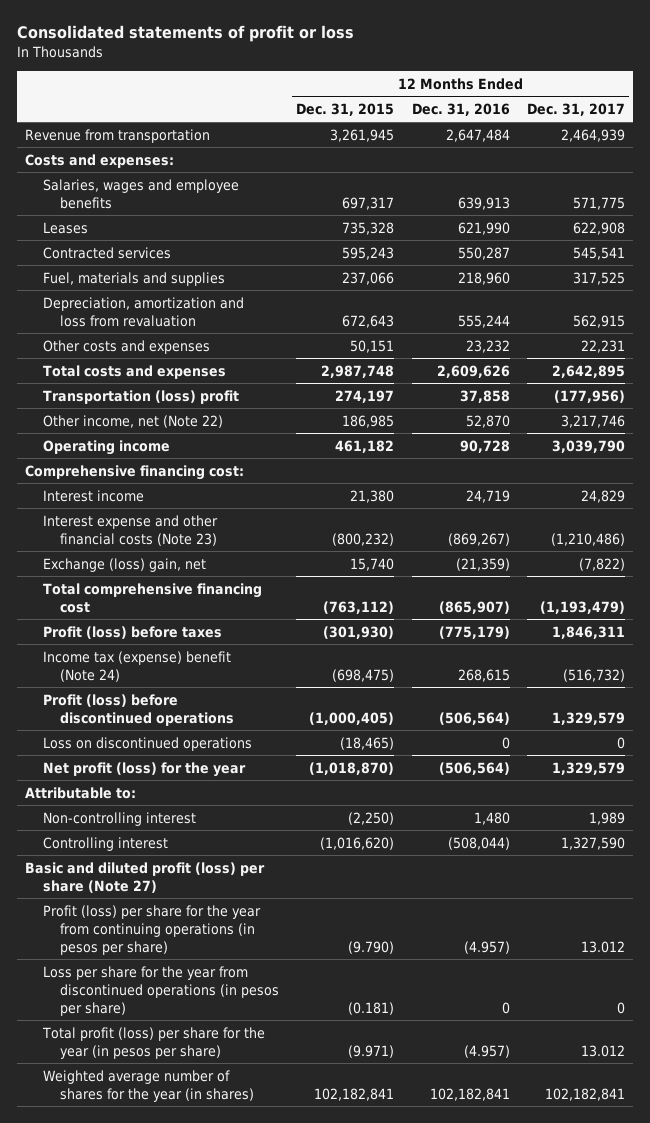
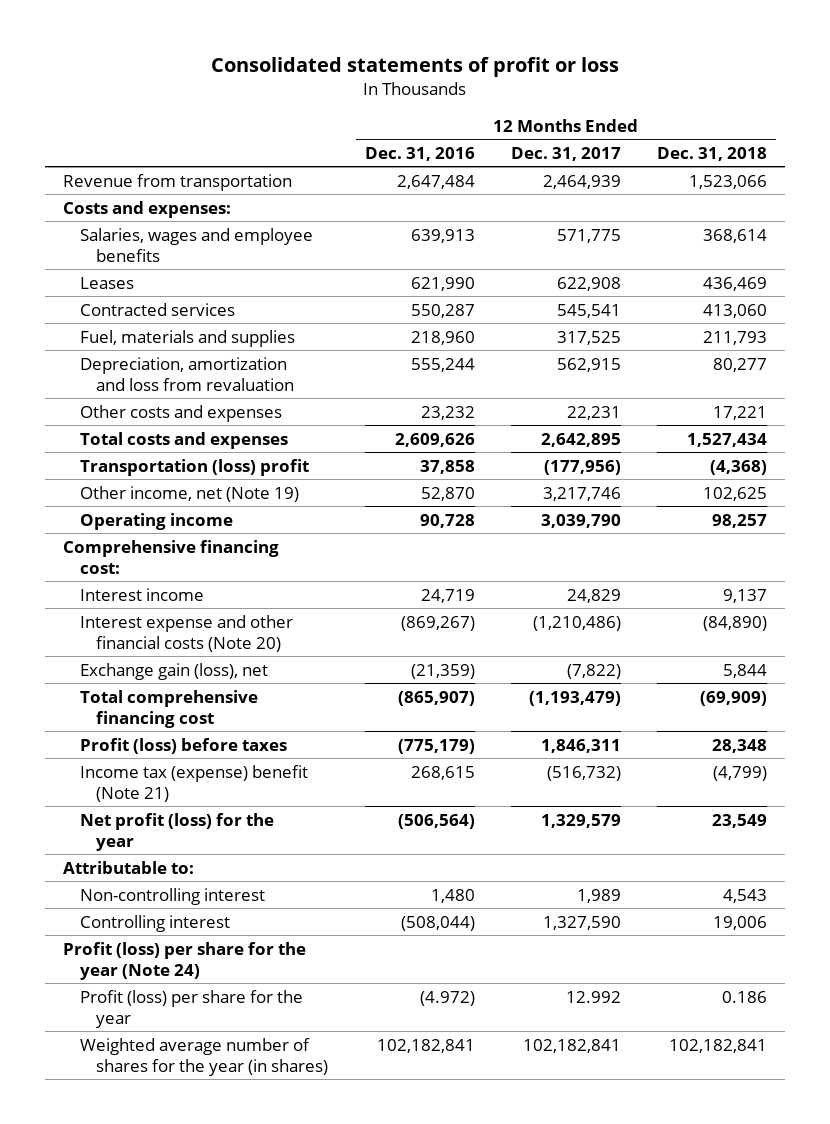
[296,102,395,116] Dec. 31, 2015 -> none
none -> [657,146,768,161] Dec. 31, 2018
[42,414,223,428] Other income, net (Note 22) -> [79,485,299,502] Other income, net (Note 19)
[42,514,218,546] Interest expense and other financial costs (Note 23) -> [79,614,293,652] Interest expense and other financial costs (Note 20)
[42,557,206,572] Exchange (loss) gain, net -> [79,662,268,680] Exchange gain (loss), net
[42,693,235,726] Profit (loss) before discontinued operations -> none
[42,736,252,751] Loss on discontinued operations -> none
[42,650,231,682] Income tax (expense) benefit (Note 24) -> [79,764,308,802] Income tax (expense) benefit (Note 21)
[42,904,261,955] Profit (loss) per share for the year from continuing operations (in pesos per share) -> none
[42,965,280,1016] Loss per share for the year from discontinued operations (in pesos per share) -> none
[25,861,266,893] Basic and diluted profit (loss) per share (Note 27) -> [63,941,307,980] Profit (loss) per share for the year (Note 24)
[41,1026,265,1059] Total profit (loss) per share for the year (in pesos per share) -> [79,989,303,1028] Profit (loss) per share for the year
[463,1044,510,1058] (4.957) -> [419,990,475,1006] (4.972)
[580,1044,625,1057] 13.012 -> [565,990,621,1003] 12.992

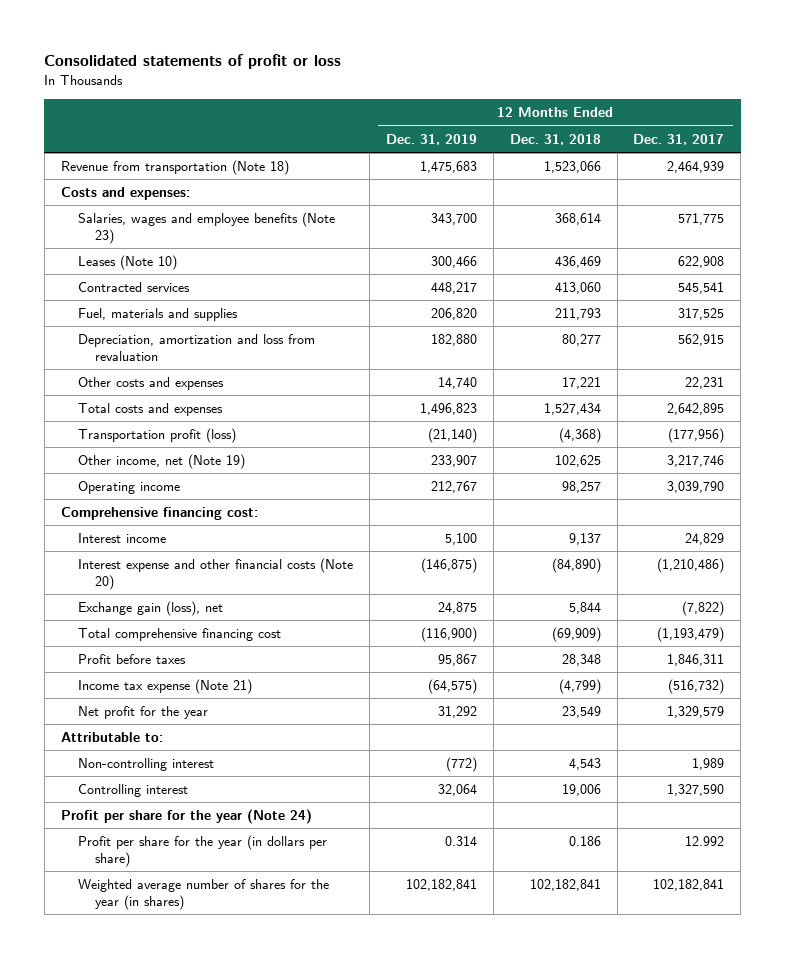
[364,146,475,161] Dec. 31, 2016 -> none
none -> [385,133,477,145] Dec. 31, 2019
[63,173,293,191] Revenue from transportation -> [60,160,289,176] Revenue from transportation (Note 18)
[79,227,313,262] Salaries, wages and employee benefits -> [77,212,335,244] Salaries, wages and employee benefits (Note 23)
[79,276,134,289] Leases -> [77,255,177,271] Leases (Note 10)
[79,458,309,476] Transportation (loss) profit -> [77,428,236,444] Transportation profit (loss)
[79,737,287,754] Profit (loss) before taxes -> [77,654,186,665] Profit before taxes
[79,764,308,802] Income tax (expense) benefit (Note 21) -> [77,679,252,695] Income tax expense (Note 21)
[79,812,274,851] Net profit (loss) for the year -> [77,706,208,720] Net profit for the year
[63,941,307,980] Profit (loss) per share for the year (Note 24) -> [60,809,312,825] Profit per share for the year (Note 24)
[79,989,303,1028] Profit (loss) per share for the year -> [77,835,327,867] Profit per share for the year (in dollars per share)

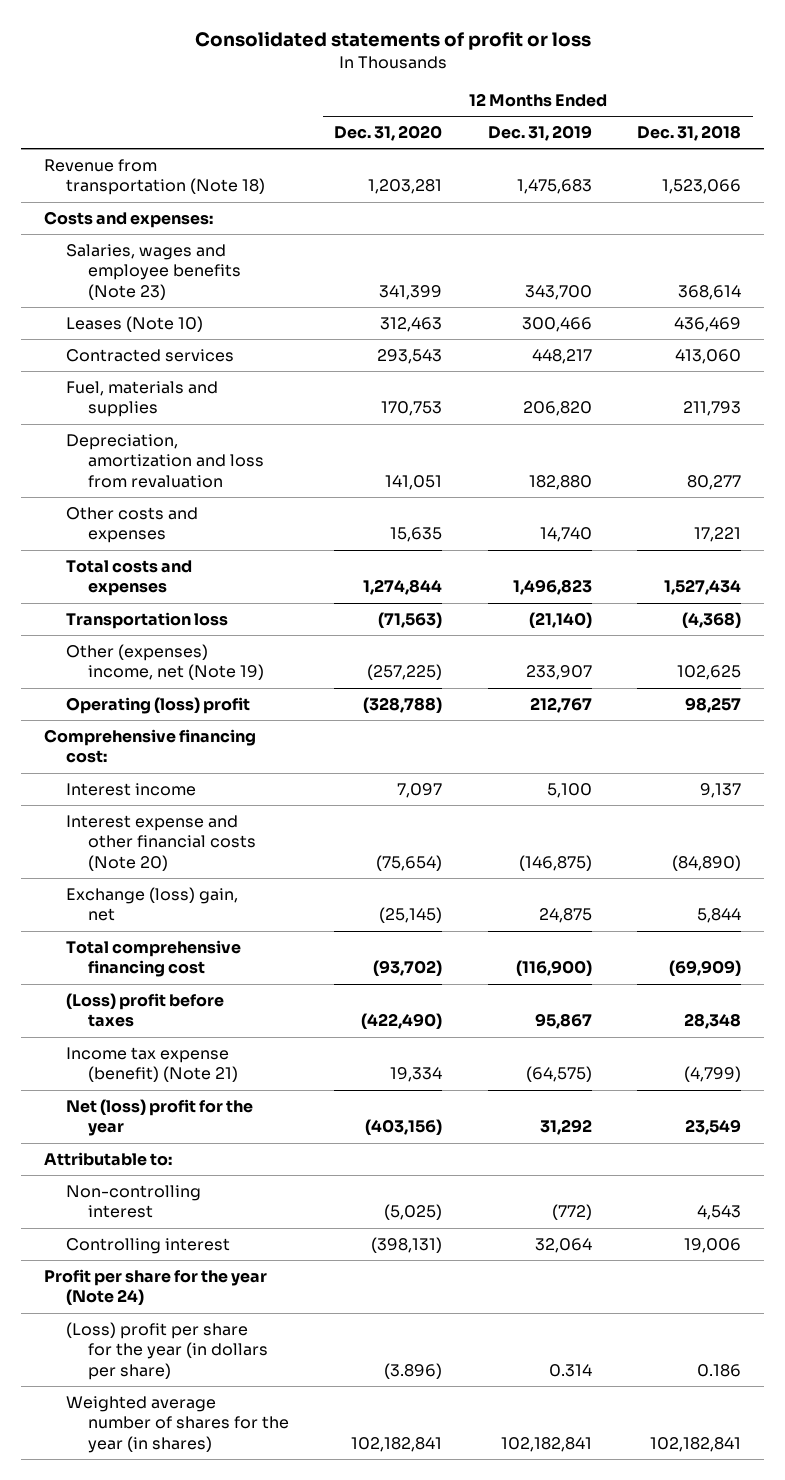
[633,133,725,145] Dec. 31, 2017 -> none
none -> [334,125,443,142] Dec. 31, 2020
[77,428,236,444] Transportation profit (loss) -> [65,611,228,629] Transportation loss
[77,454,245,470] Other income, net (Note 19) -> [65,643,264,681] Other (expenses) income, net (Note 19)
[77,481,180,495] Operating income -> [65,696,250,714] Operating (loss) profit
[77,601,223,617] Exchange gain (loss), net -> [65,886,238,922] Exchange (loss) gain, net
[77,654,186,665] Profit before taxes -> [65,992,224,1028] (Loss) profit before taxes
[77,679,252,695] Income tax expense (Note 21) -> [65,1046,238,1083] Income tax expense (benefit) (Note 21)
[77,706,208,720] Net profit for the year -> [65,1098,253,1137] Net (loss) profit for the year
[77,835,327,867] Profit per share for the year (in dollars per share) -> [65,1321,268,1380] (Loss) profit per share for the year (in dollars per share)

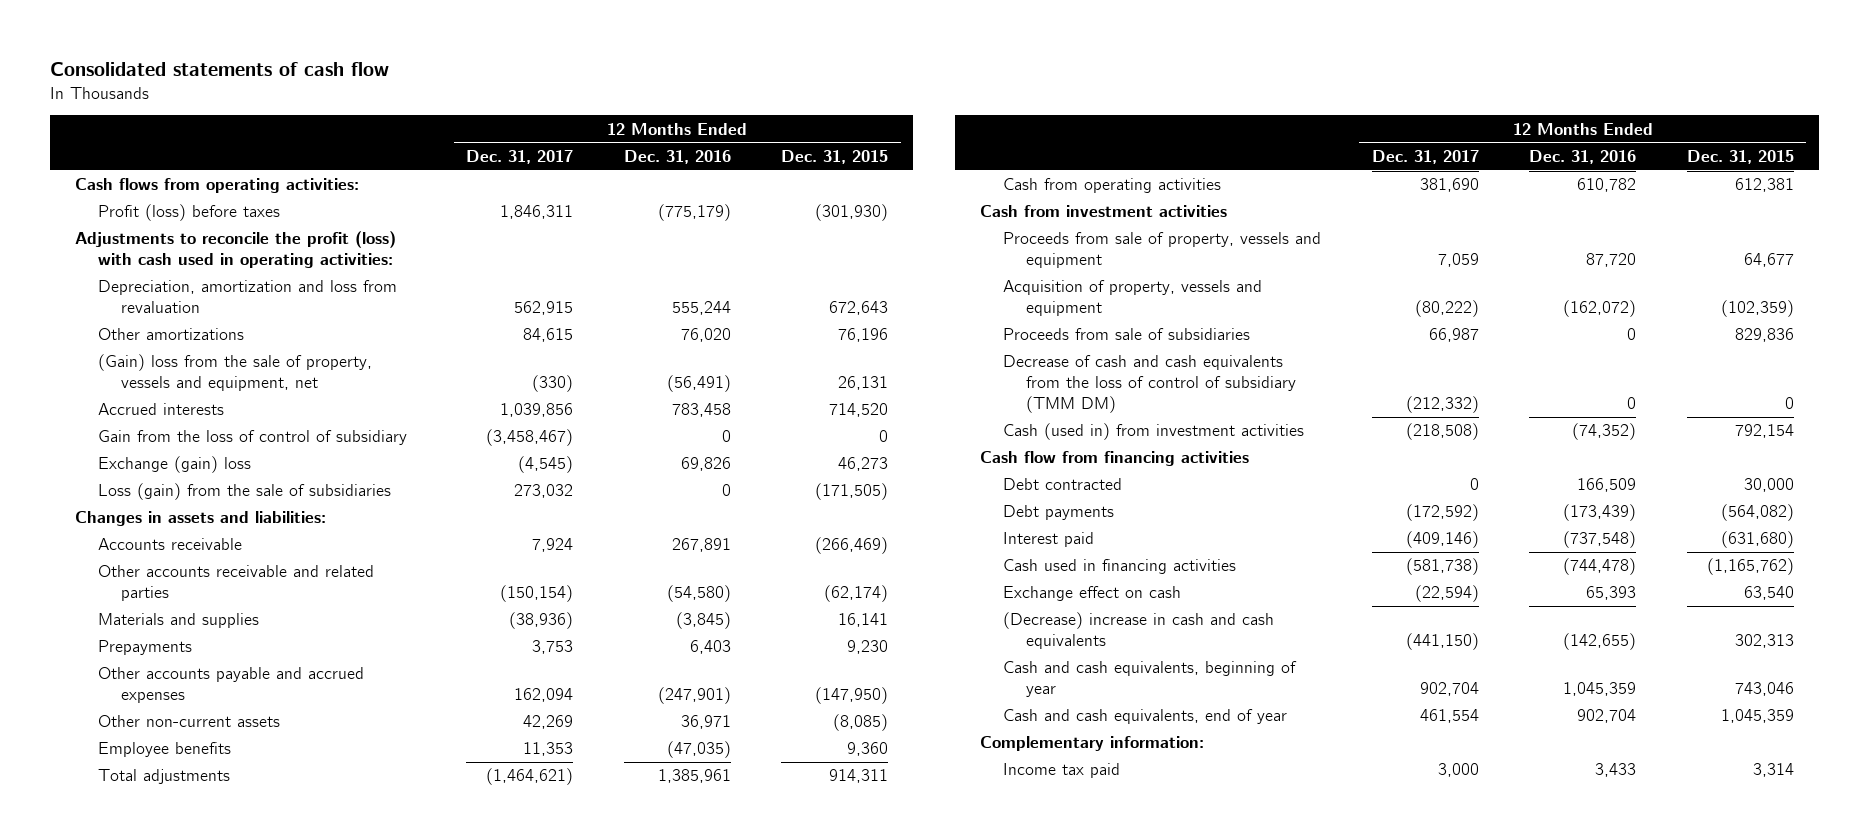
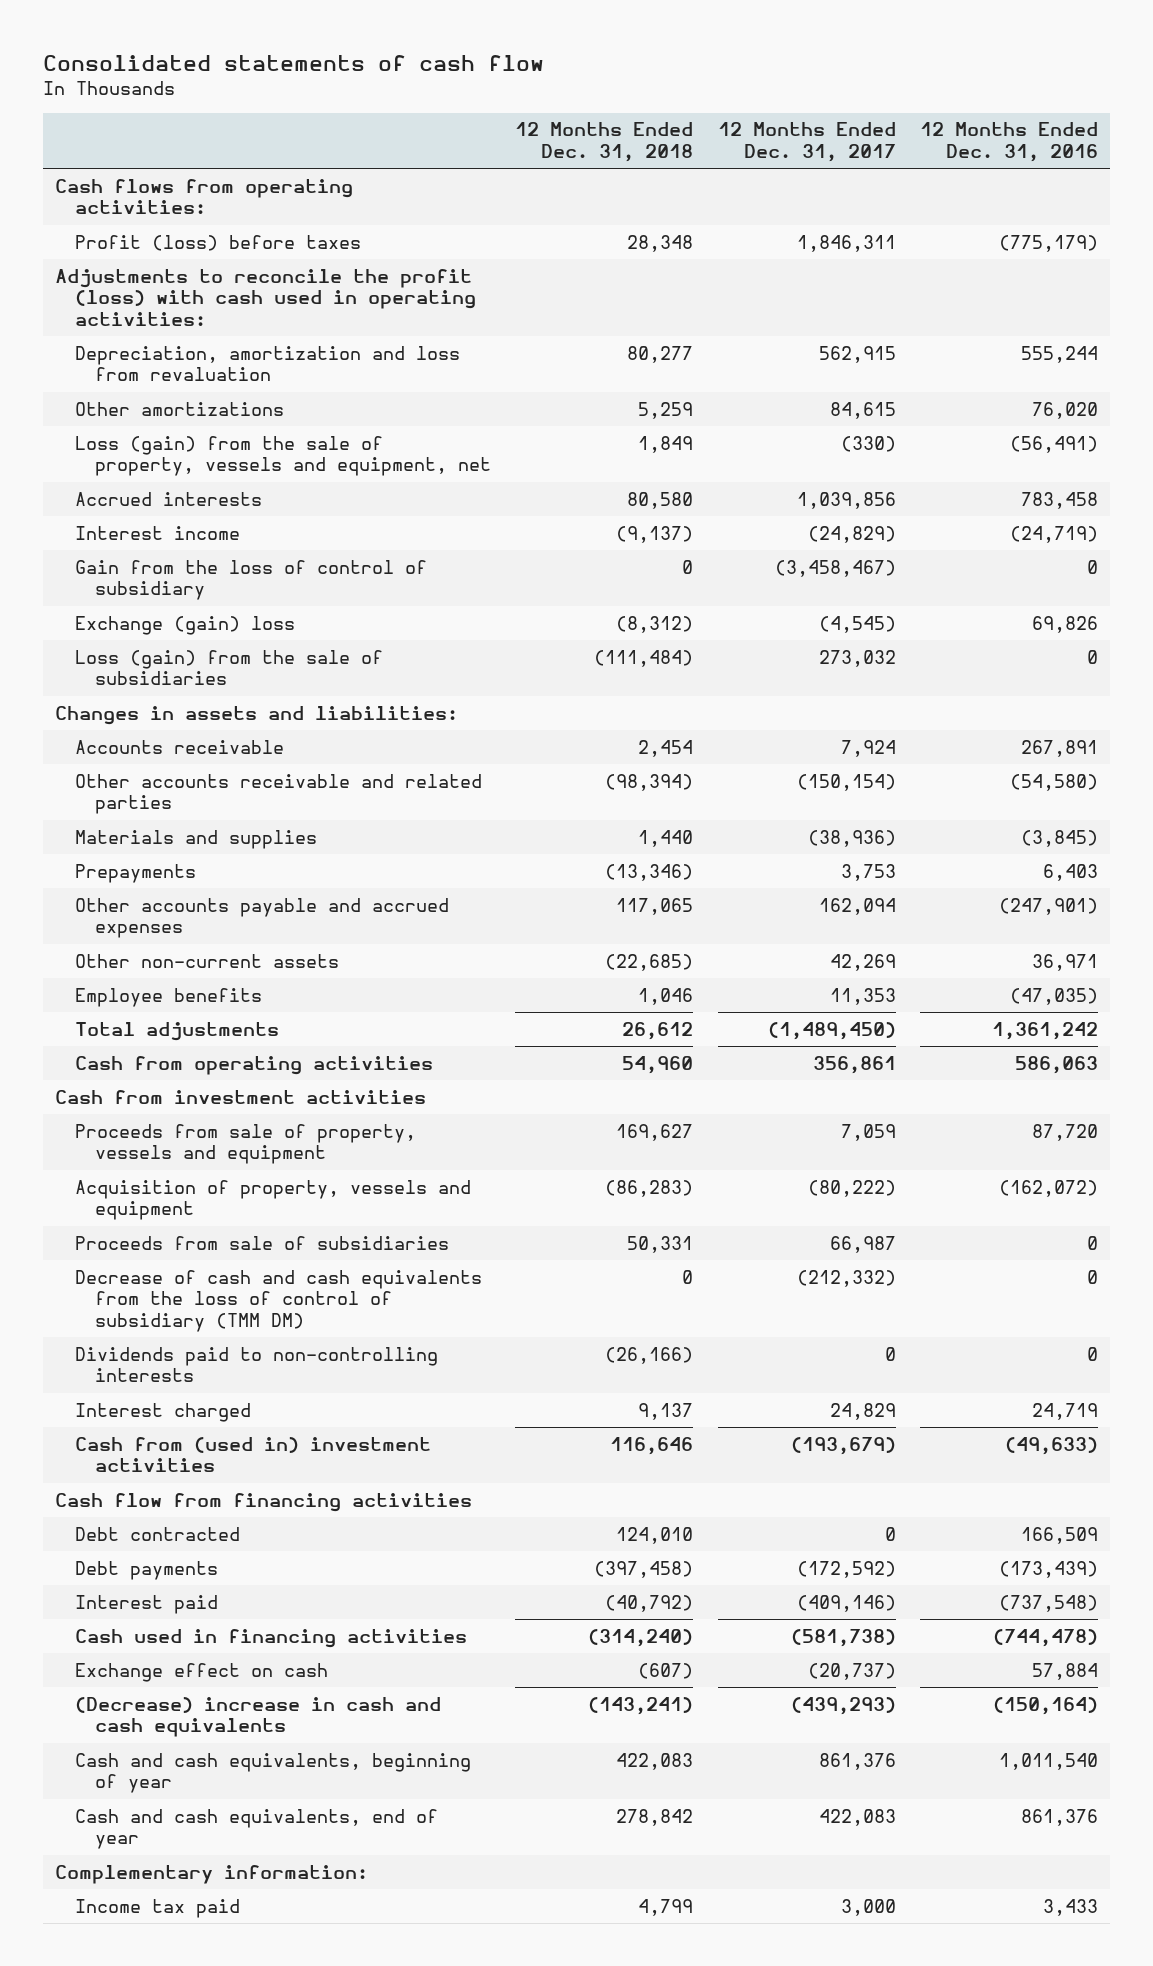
[781,149,889,164] Dec. 31, 2015 -> none
none -> [515,122,694,162] 12 Months Ended Dec. 31, 2018
[98,354,373,392] (Gain) loss from the sale of property, vessels and equipment, net -> [75,435,492,477] Loss (gain) from the sale of property, vessels and equipment, net
none -> [75,525,241,540] Interest income
[486,768,574,786] (1,464,621) -> [767,1021,896,1040] (1,489,450)
[657,769,731,784] 1,385,961 -> [991,1021,1098,1040] 1,361,242
[1419,178,1479,193] 381,690 -> [812,1055,896,1074] 356,861
[1577,178,1637,193] 610,782 -> [1014,1055,1098,1074] 586,063
none -> [75,1346,439,1383] Dividends paid to non-controlling interests
none -> [75,1402,252,1422] Interest charged
[1003,423,1305,441] Cash (used in) from investment activities -> [75,1436,432,1473] Cash from (used in) investment activities
[1405,423,1479,441] (218,508) -> [790,1436,896,1455] (193,679)
[1572,423,1637,441] (74,352) -> [1004,1436,1098,1455] (49,633)
[1414,585,1479,603] (22,594) -> [807,1662,896,1680] (20,737)
[1586,586,1637,601] 65,393 -> [1031,1662,1098,1680] 57,884
[1405,633,1479,651] (441,150) -> [790,1696,896,1715] (439,293)
[1563,633,1637,651] (142,655) -> [992,1696,1098,1715] (150,164)
[1419,682,1479,697] 902,704 -> [818,1752,896,1770] 861,376
[1563,682,1637,697] 1,045,359 -> [998,1752,1098,1770] 1,011,540
[1419,709,1479,724] 461,554 -> [818,1808,896,1826] 422,083
[1577,709,1637,724] 902,704 -> [1020,1808,1098,1826] 861,376

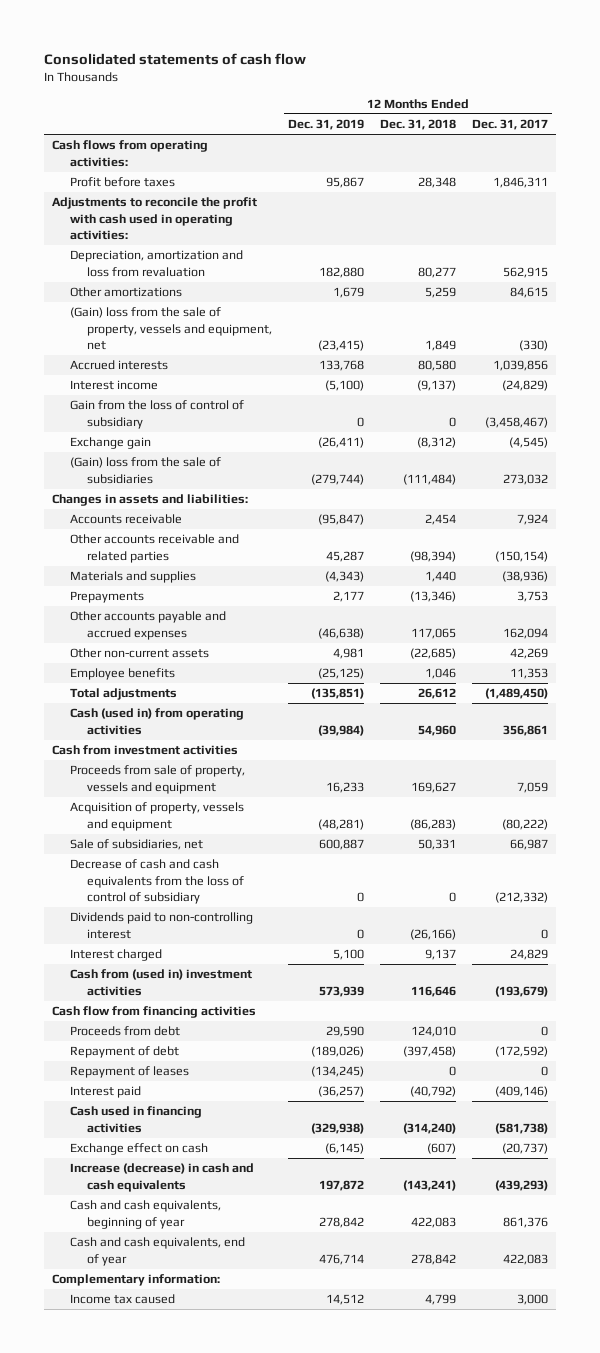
[919,122,1098,162] 12 Months Ended Dec. 31, 2016 -> none
none -> [288,118,365,130] Dec. 31, 2019
[75,234,362,251] Profit (loss) before taxes -> [69,177,175,188] Profit before taxes
[55,268,477,326] Adjustments to reconcile the profit (loss) with cash used in operating activities: -> [51,197,257,241] Adjustments to reconcile the profit with cash used in operating activities:
[75,435,492,477] Loss (gain) from the sale of property, vessels and equipment, net -> [69,307,273,351] (Gain) loss from the sale of property, vessels and equipment, net
[75,615,296,635] Exchange (gain) loss -> [69,437,151,450] Exchange gain
[75,649,384,686] Loss (gain) from the sale of subsidiaries -> [69,457,221,484] (Gain) loss from the sale of subsidiaries
[75,1055,434,1075] Cash from operating activities -> [69,708,244,735] Cash (used in) from operating activities
[75,1235,450,1250] Proceeds from sale of subsidiaries -> [69,839,203,851] Sale of subsidiaries, net
[75,1269,483,1332] Decrease of cash and cash equivalents from the loss of control of subsidiary (TMM DM) -> [69,859,245,905] Decrease of cash and cash equivalents from the loss of control of subsidiary
[75,1346,439,1383] Dividends paid to non-controlling interests -> [69,912,253,939] Dividends paid to non-controlling interest
[75,1526,241,1541] Debt contracted -> [69,1026,180,1037] Proceeds from debt
[75,1560,219,1580] Debt payments -> [69,1046,179,1059] Repayment of debt
none -> [69,1066,189,1079] Repayment of leases
[75,1696,442,1738] (Decrease) increase in cash and cash equivalents -> [69,1163,254,1192] Increase (decrease) in cash and cash equivalents
[75,1898,241,1918] Income tax paid -> [69,1294,175,1305] Income tax caused

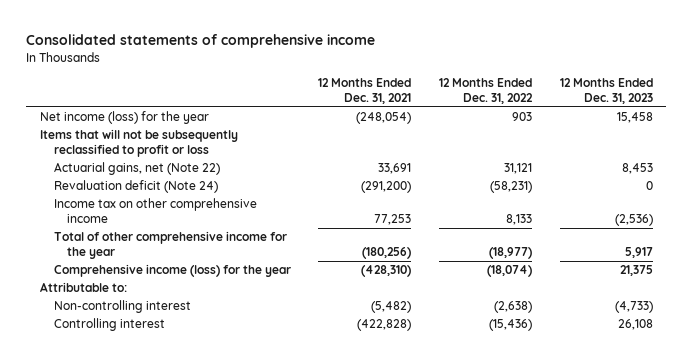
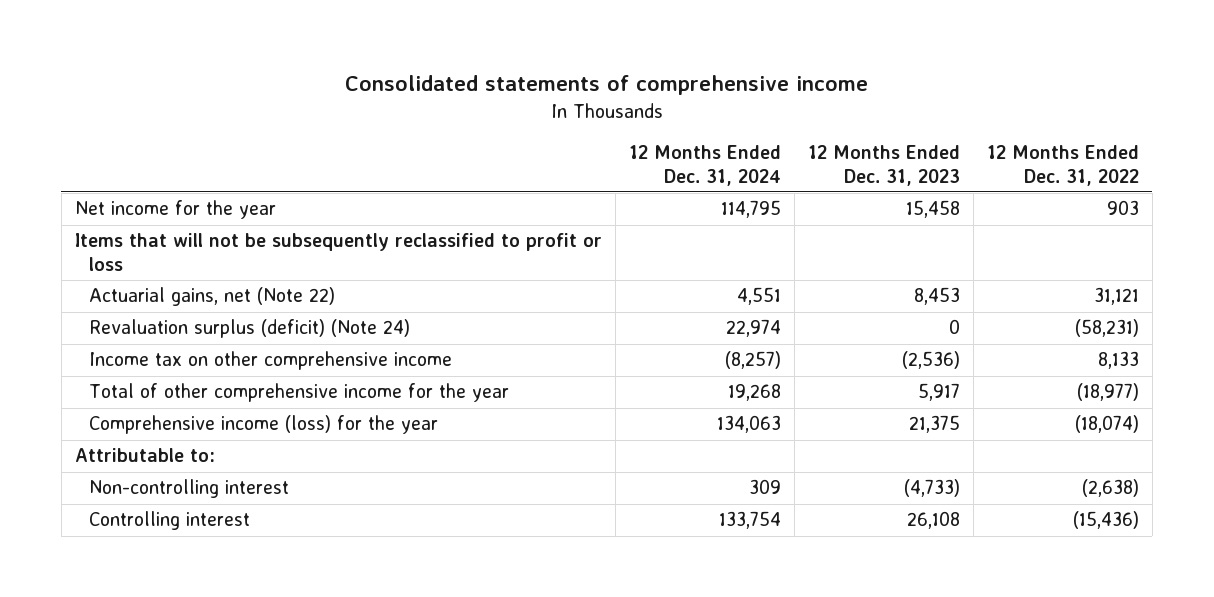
[318,78,412,104] 12 Months Ended Dec. 31, 2021 -> none
none -> [628,145,781,186] 12 Months Ended Dec. 31, 2024
[40,111,210,125] Net income (loss) for the year -> [74,200,276,220] Net income for the year
[53,180,218,194] Revaluation deficit (Note 24) -> [88,319,410,339] Revaluation surplus (deficit) (Note 24)

